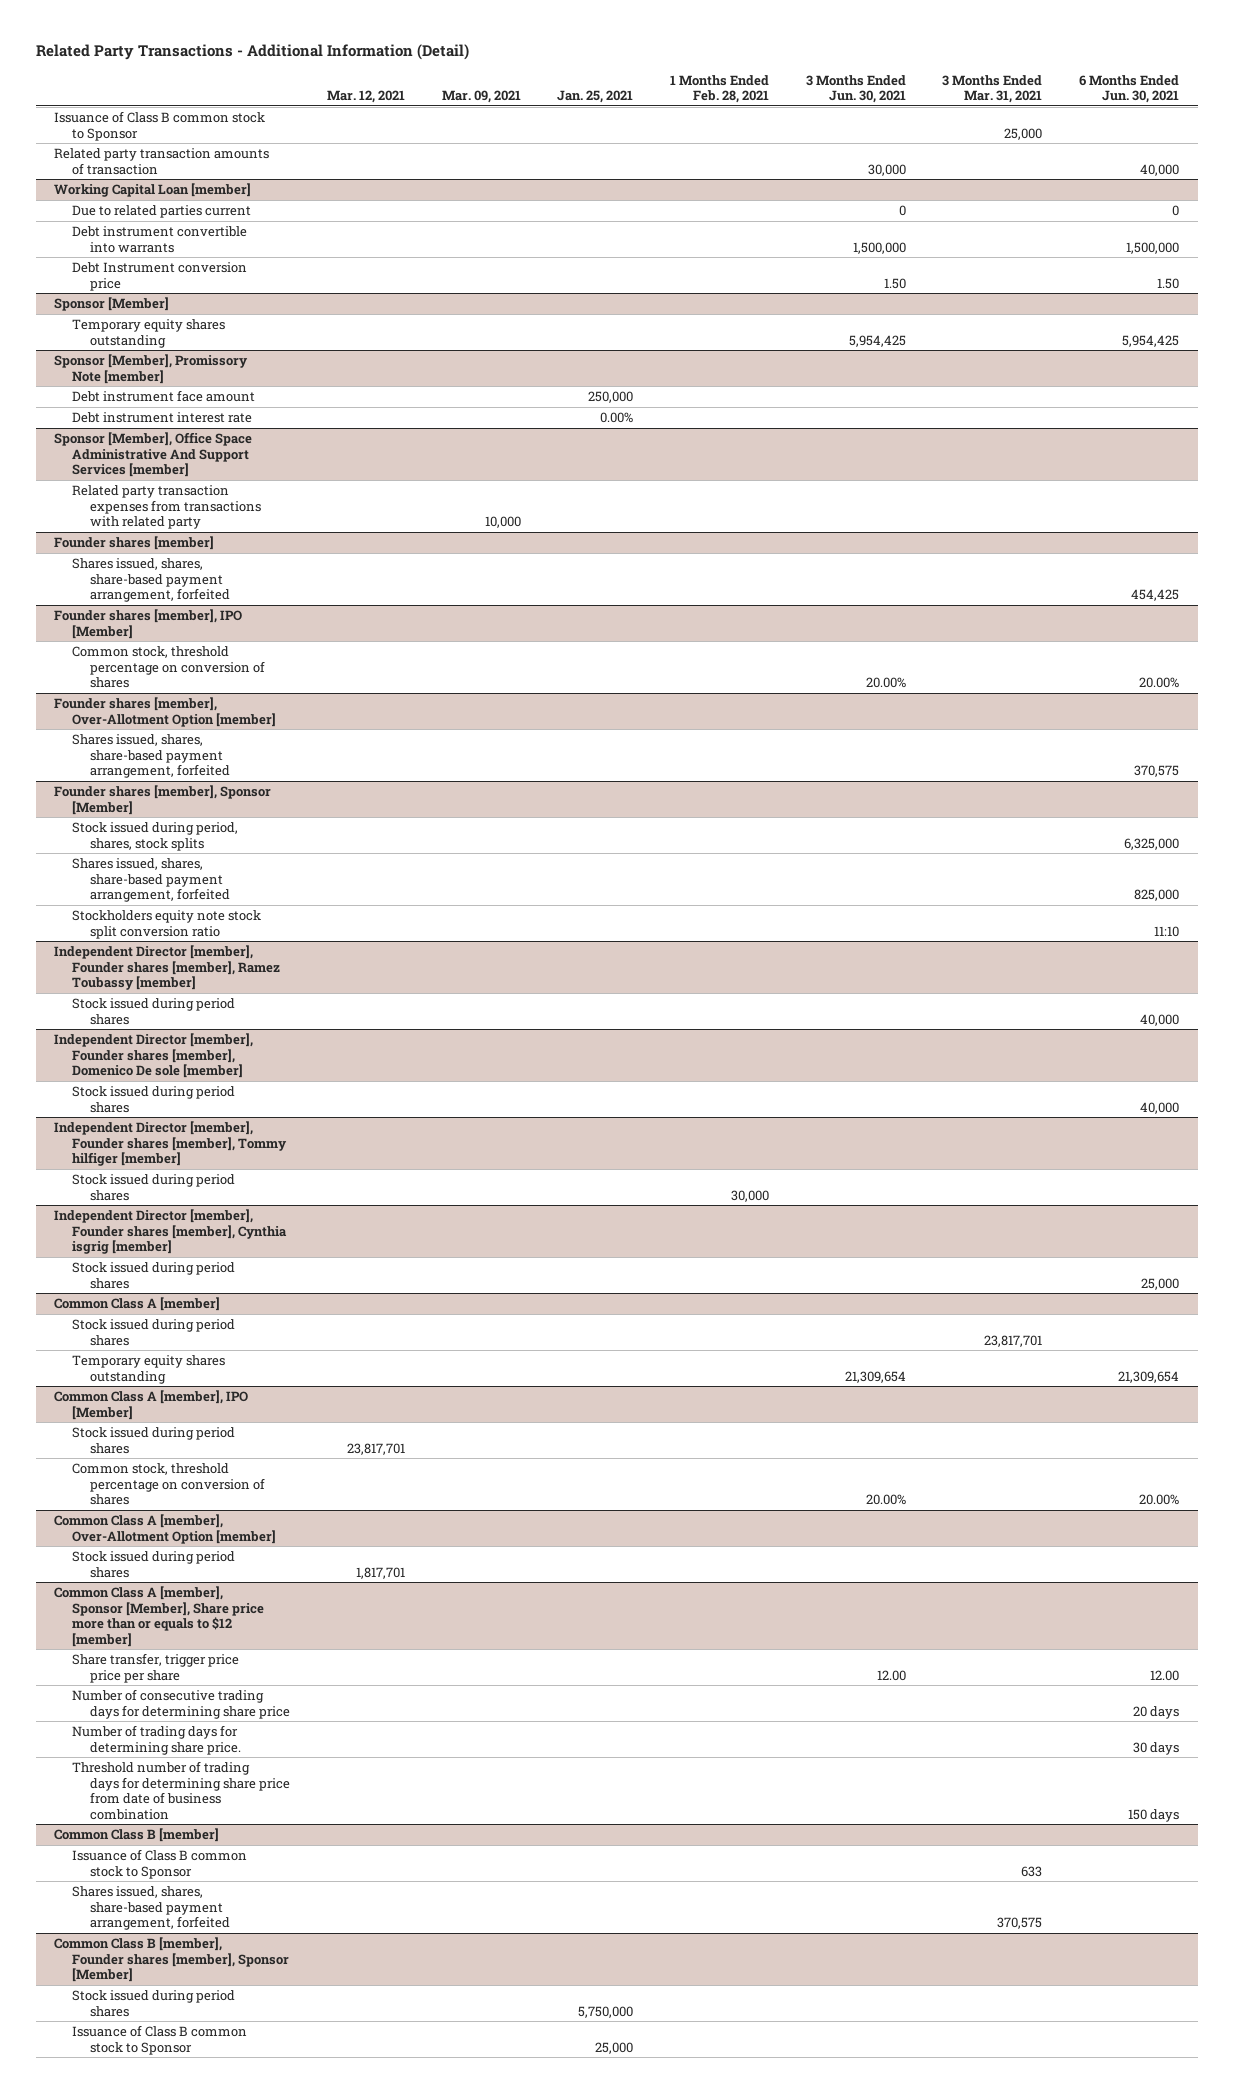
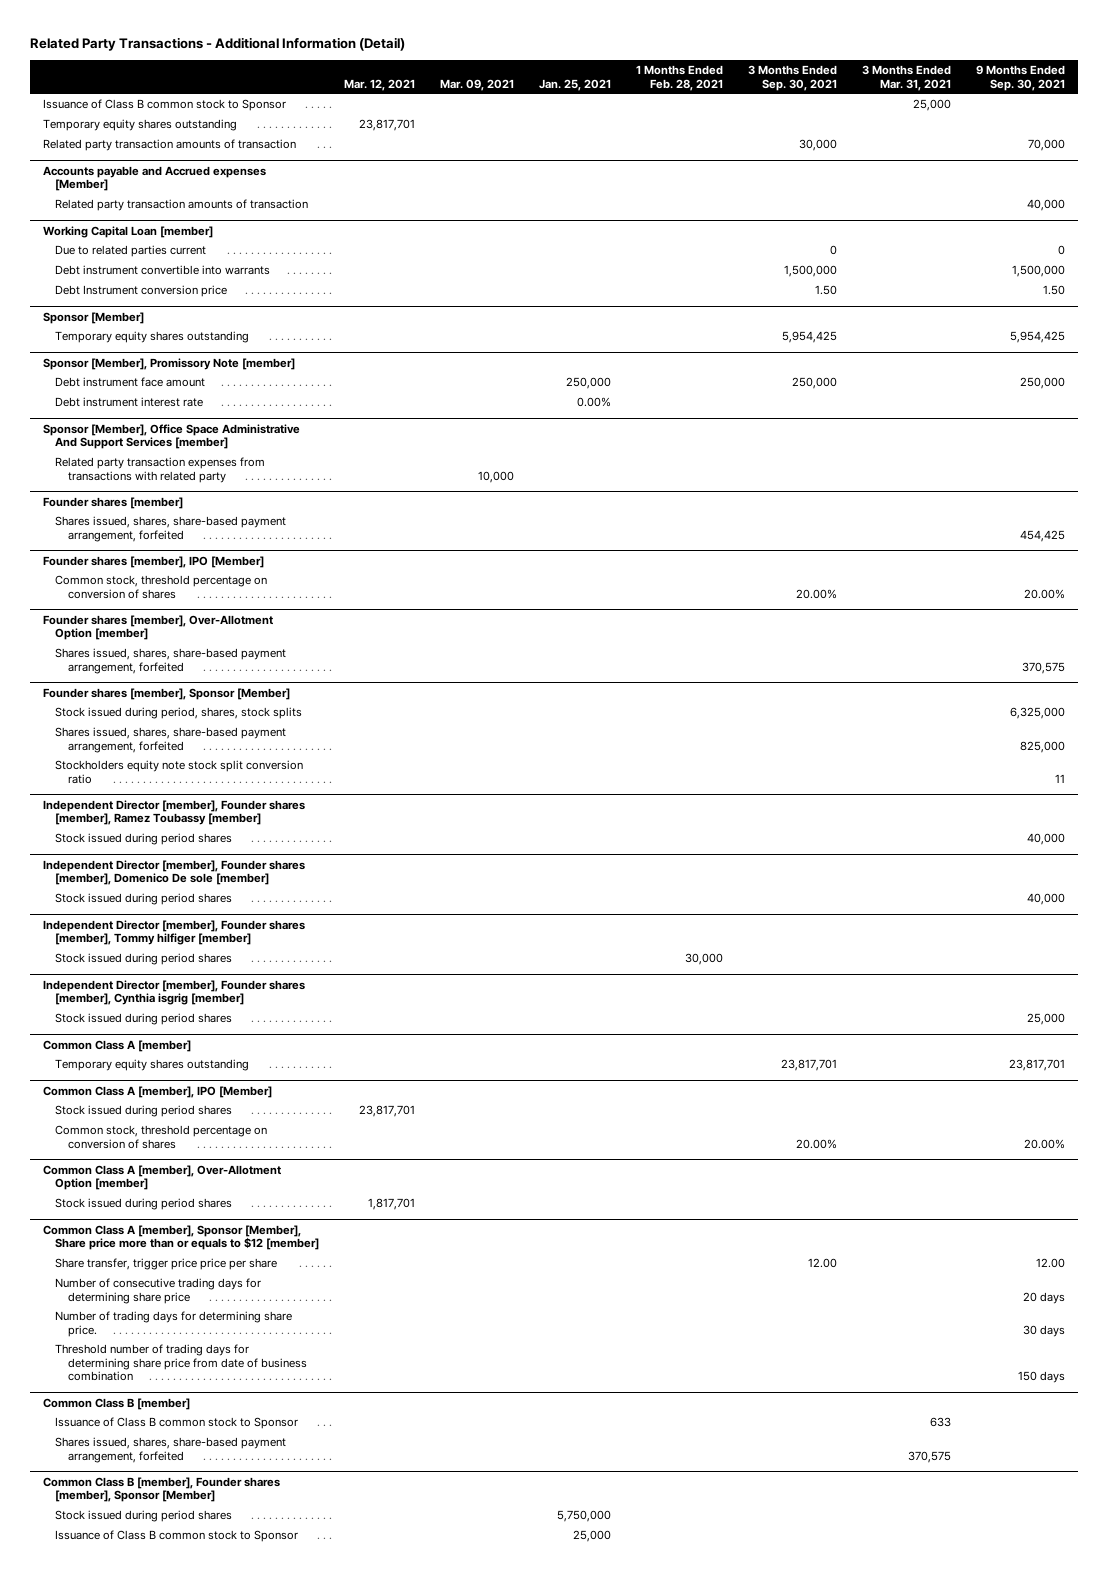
[805,74,906,104] 3 Months Ended Jun. 30, 2021 -> none
[1079,74,1180,104] 6 Months Ended Jun. 30, 2021 -> none
none -> [748,64,838,91] 3 Months Ended Sep. 30, 2021
none -> [976,64,1066,91] 9 Months Ended Sep. 30, 2021
none -> [42,118,237,131] Temporary equity shares outstanding
none -> [42,165,266,192] Accounts payable and Accrued expenses [Member]
none -> [55,198,309,211] Related party transaction amounts of transaction
[72,1319,236,1346] Stock issued during period shares -> none

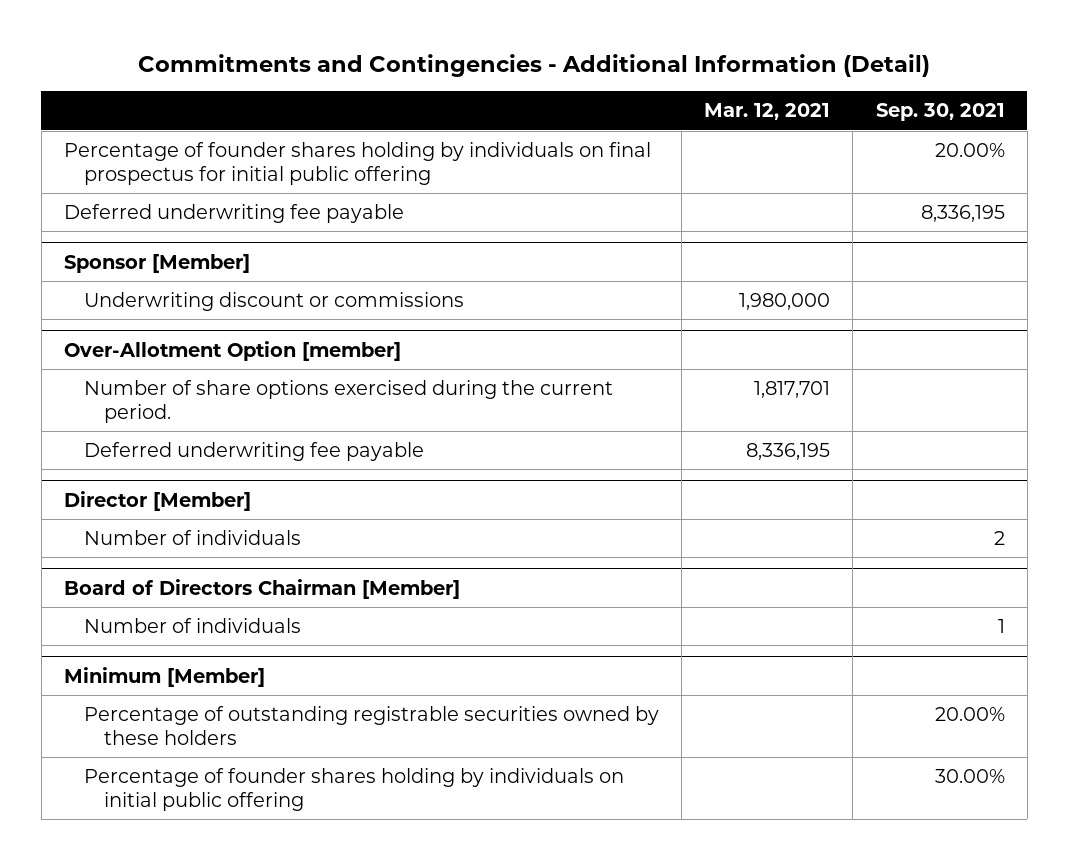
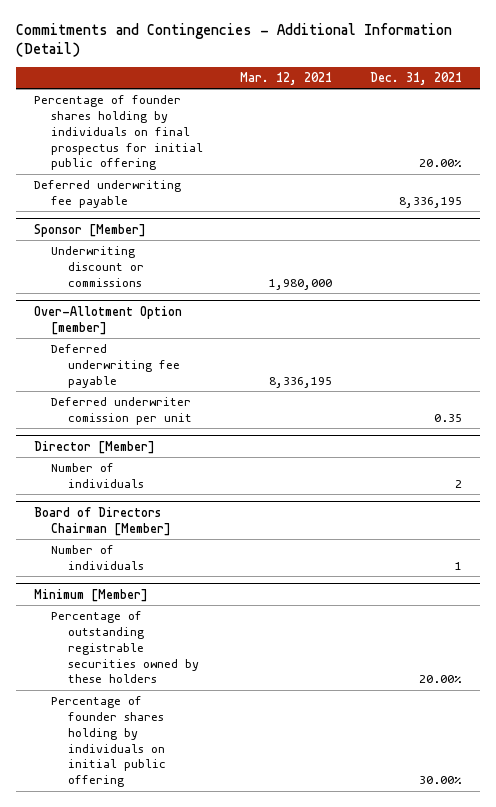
[875,103,1005,122] Sep. 30, 2021 -> none
none -> [369,71,462,85] Dec. 31, 2021
[84,380,614,423] Number of share options exercised during the current period. -> none
none -> [51,397,193,425] Deferred underwriter comission per unit

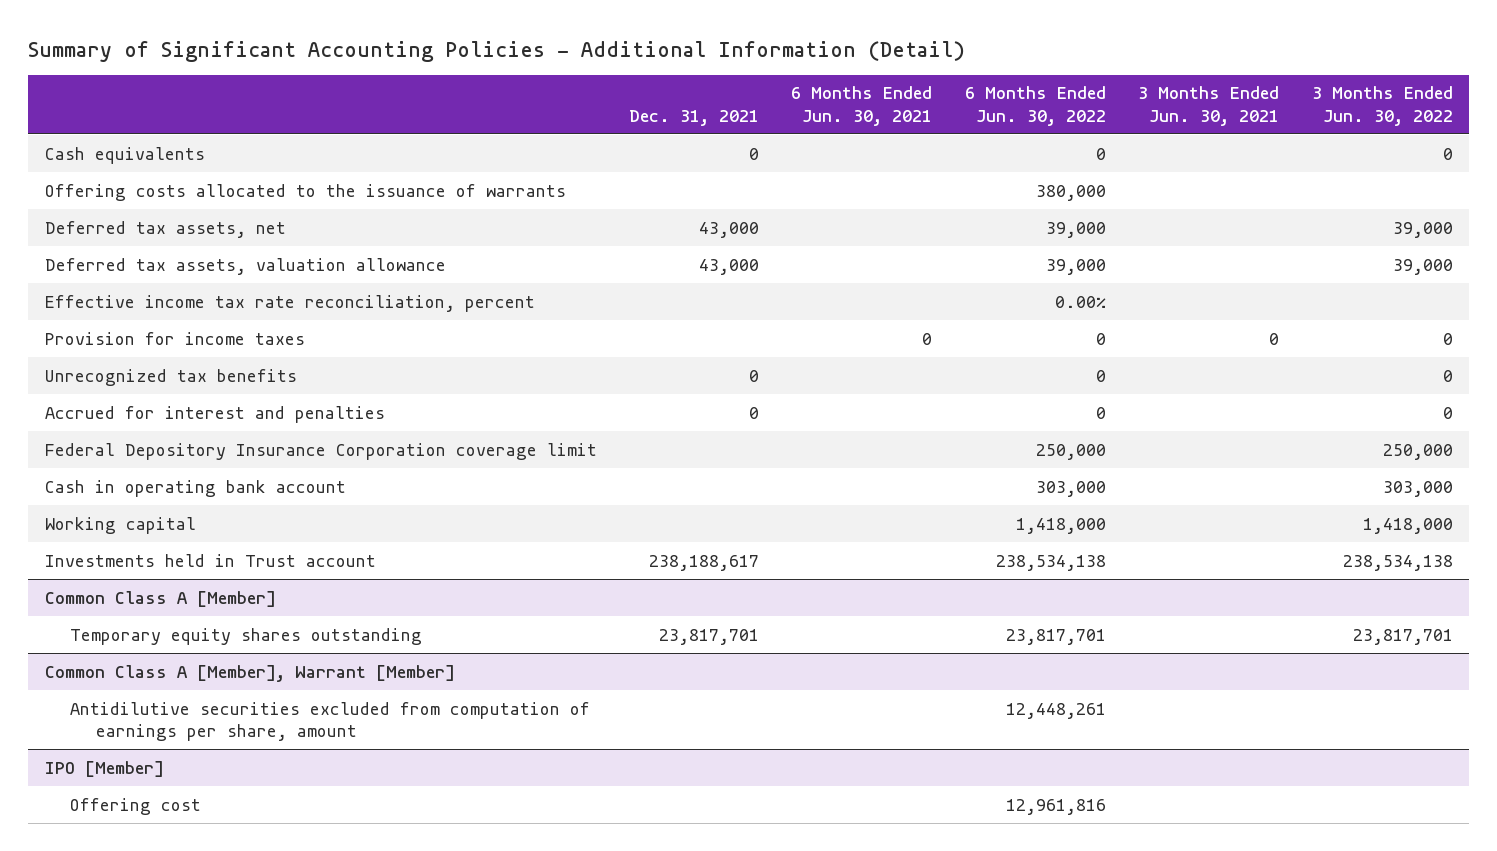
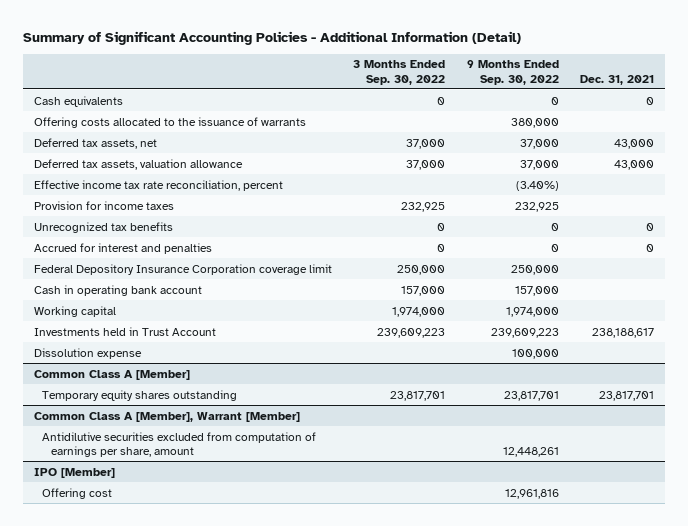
[791,86,933,126] 6 Months Ended Jun. 30, 2021 -> none
[964,86,1106,126] 6 Months Ended Jun. 30, 2022 -> none
[1138,86,1280,126] 3 Months Ended Jun. 30, 2021 -> none
[1311,86,1453,126] 3 Months Ended Jun. 30, 2022 -> none
none -> [353,60,446,85] 3 Months Ended Sep. 30, 2022
none -> [466,60,559,85] 9 Months Ended Sep. 30, 2022
[44,553,376,567] Investments held in Trust account -> [33,326,216,336] Investments held in Trust Account
none -> [33,347,142,359] Dissolution expense

